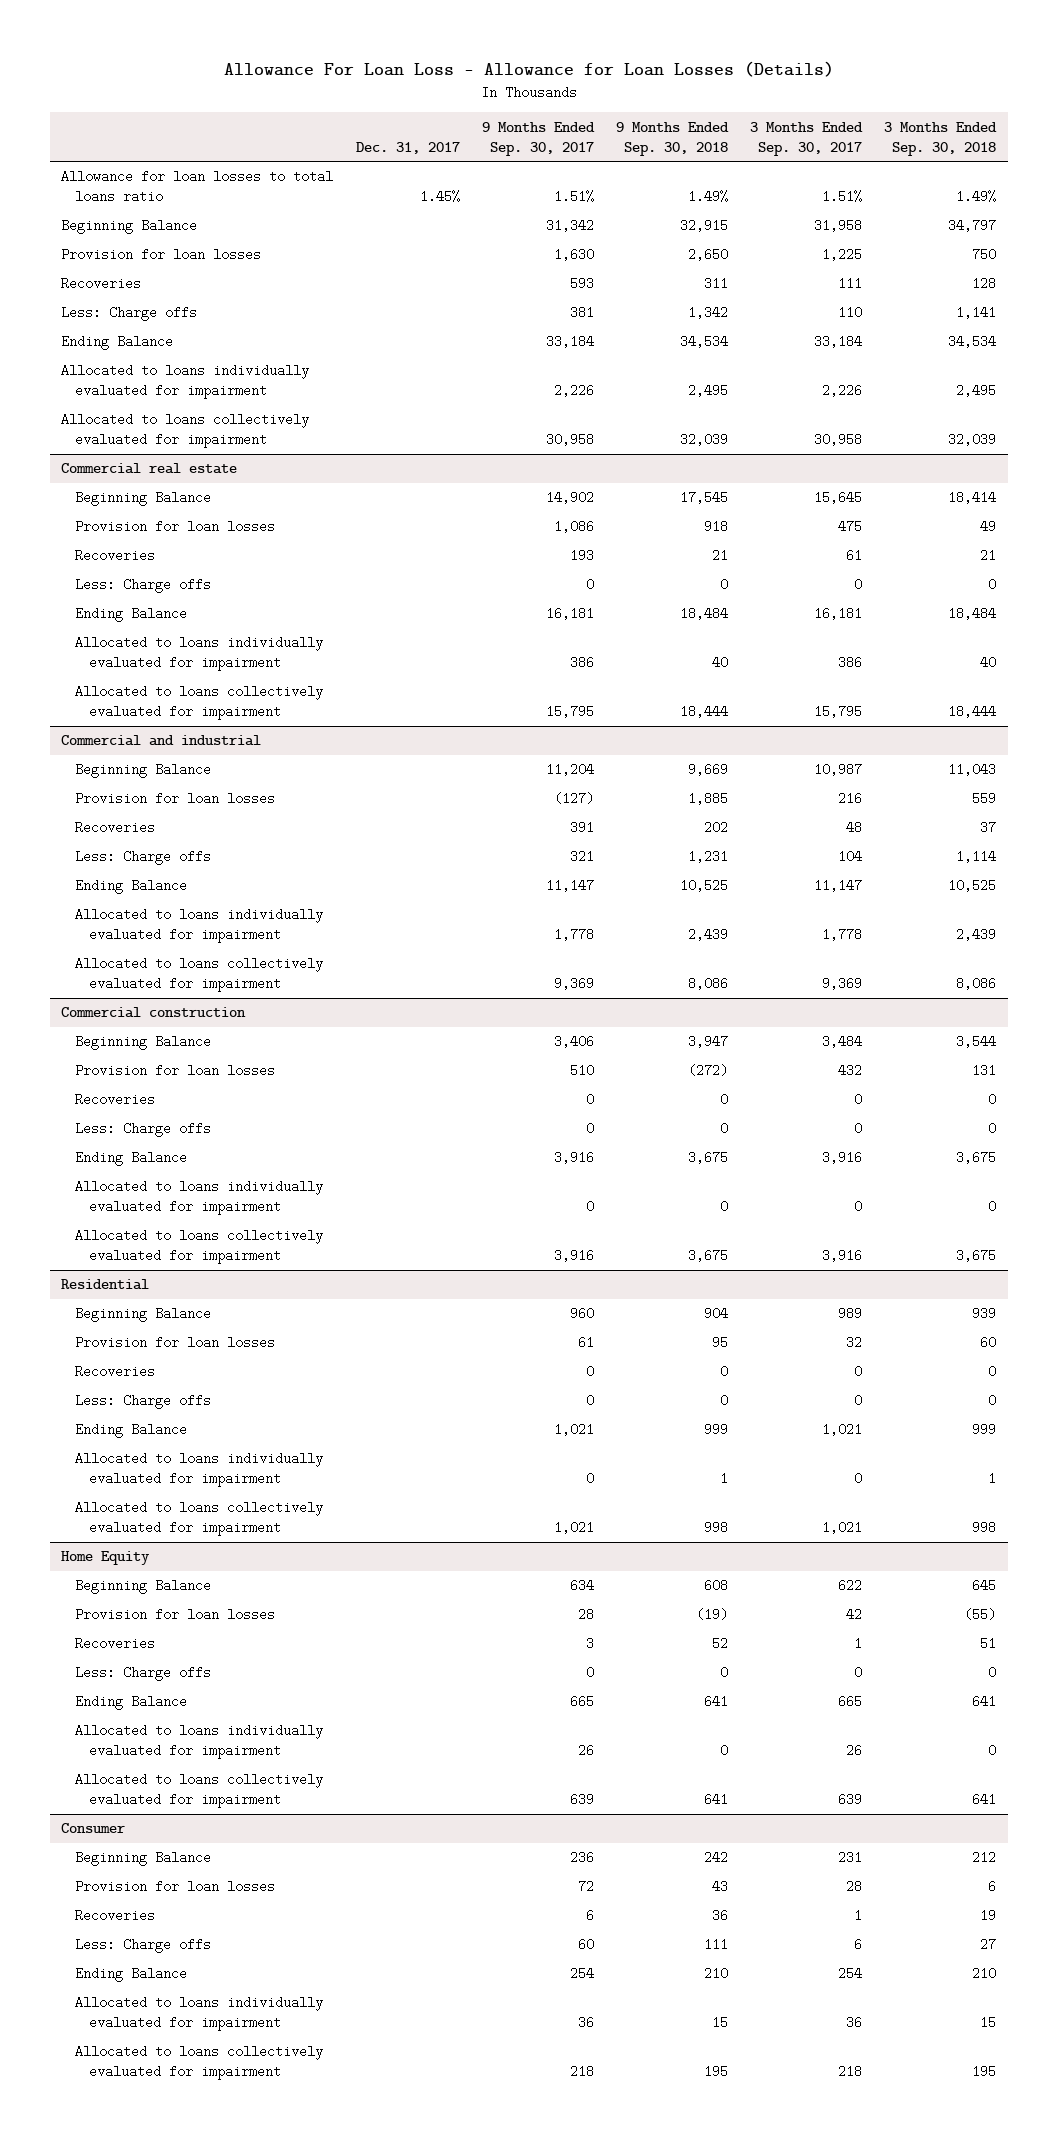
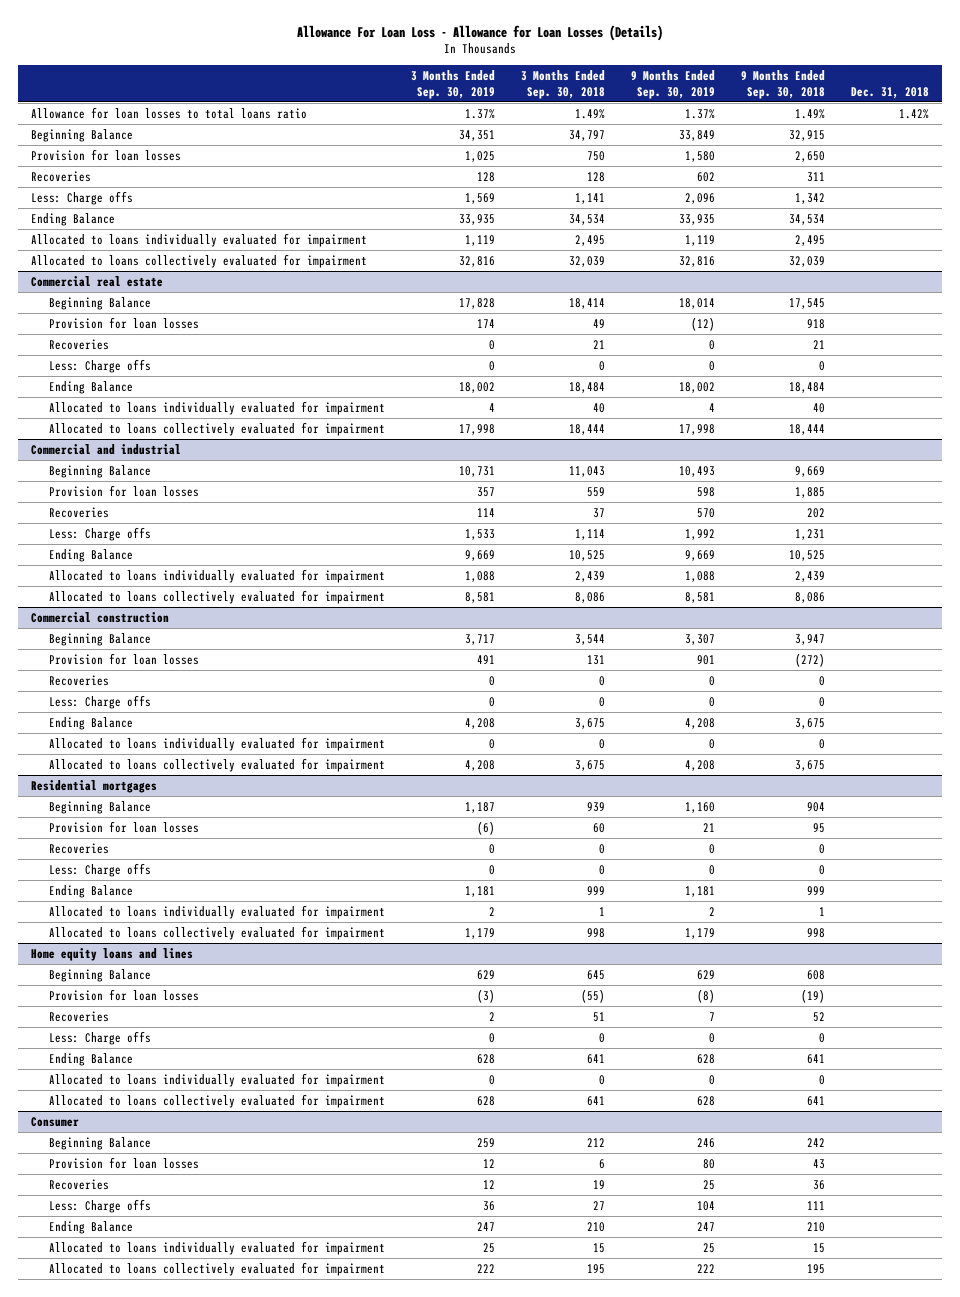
[355,141,460,154] Dec. 31, 2017 -> none
[481,121,595,156] 9 Months Ended Sep. 30, 2017 -> none
[750,121,864,156] 3 Months Ended Sep. 30, 2017 -> none
none -> [410,69,495,99] 3 Months Ended Sep. 30, 2019
none -> [631,69,716,99] 9 Months Ended Sep. 30, 2019
none -> [851,86,930,99] Dec. 31, 2018
[61,1279,150,1291] Residential -> [30,779,157,793] Residential mortgages
[61,1551,151,1566] Home Equity -> [30,947,193,961] Home equity loans and lines

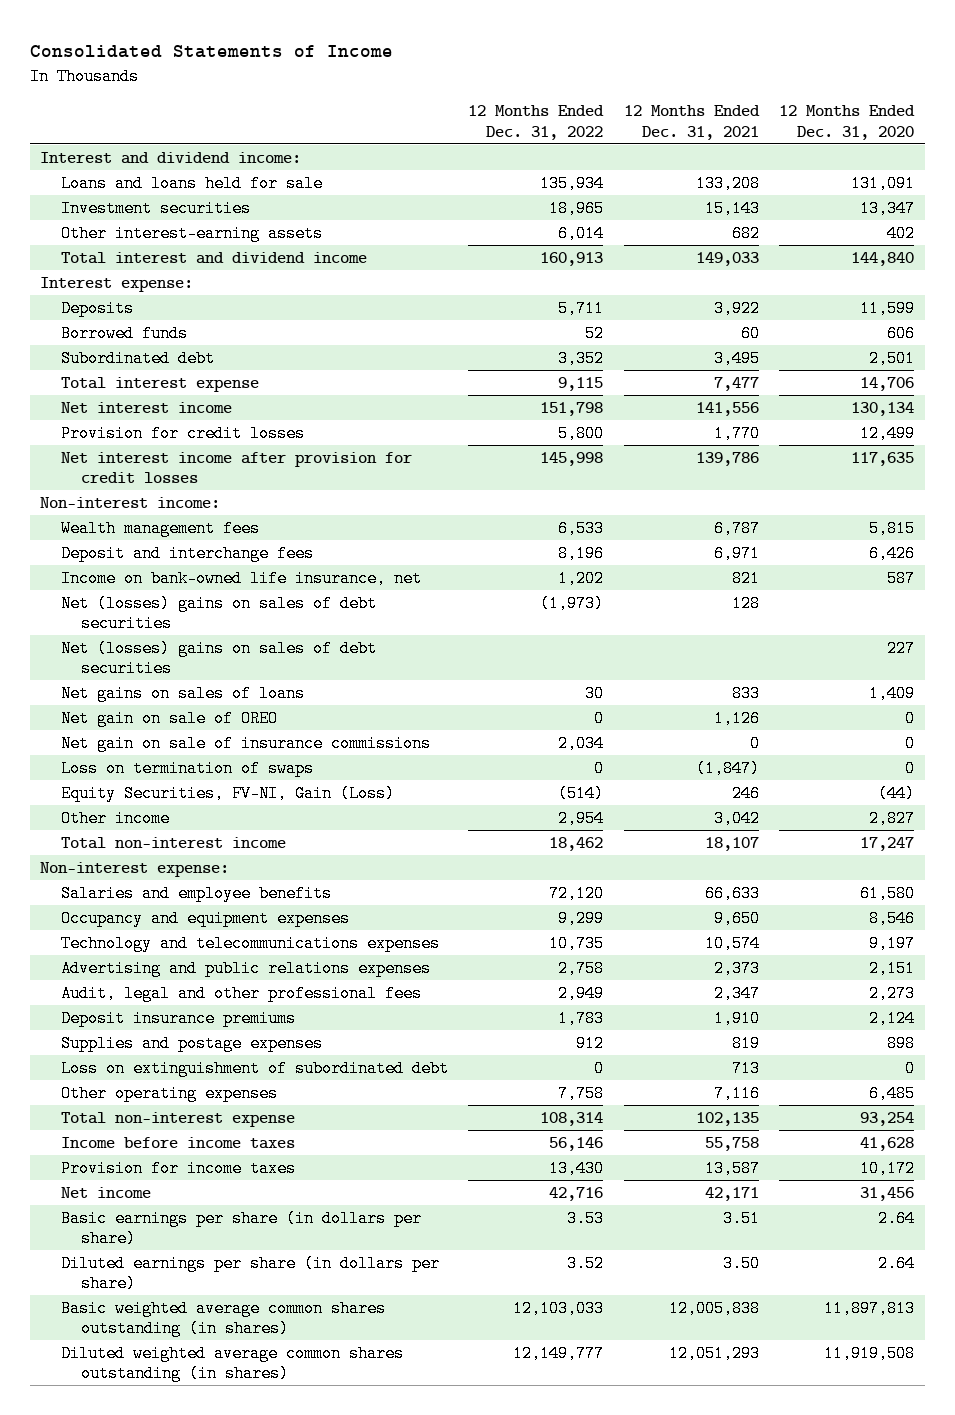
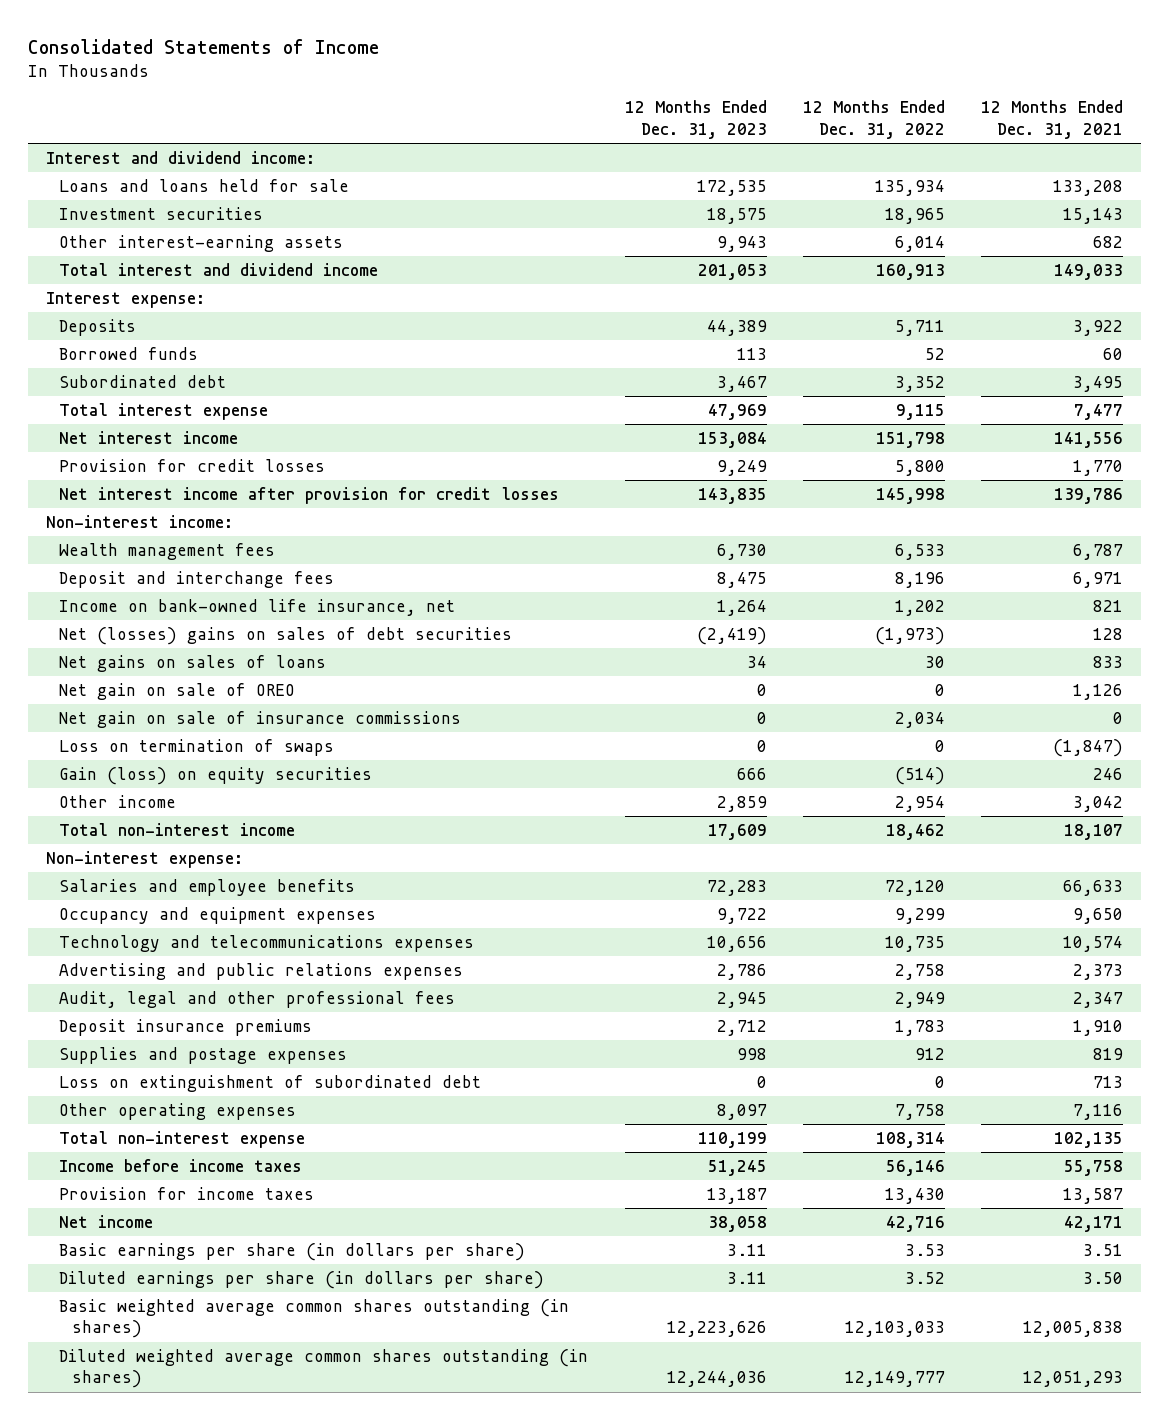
[779,105,916,140] 12 Months Ended Dec. 31, 2020 -> none
none -> [624,100,767,140] 12 Months Ended Dec. 31, 2023
[60,639,377,678] Net (losses) gains on sales of debt securities -> none
[60,784,395,802] Equity Securities, FV-NI, Gain (Loss) -> [59,766,373,785] Gain (loss) on equity securities

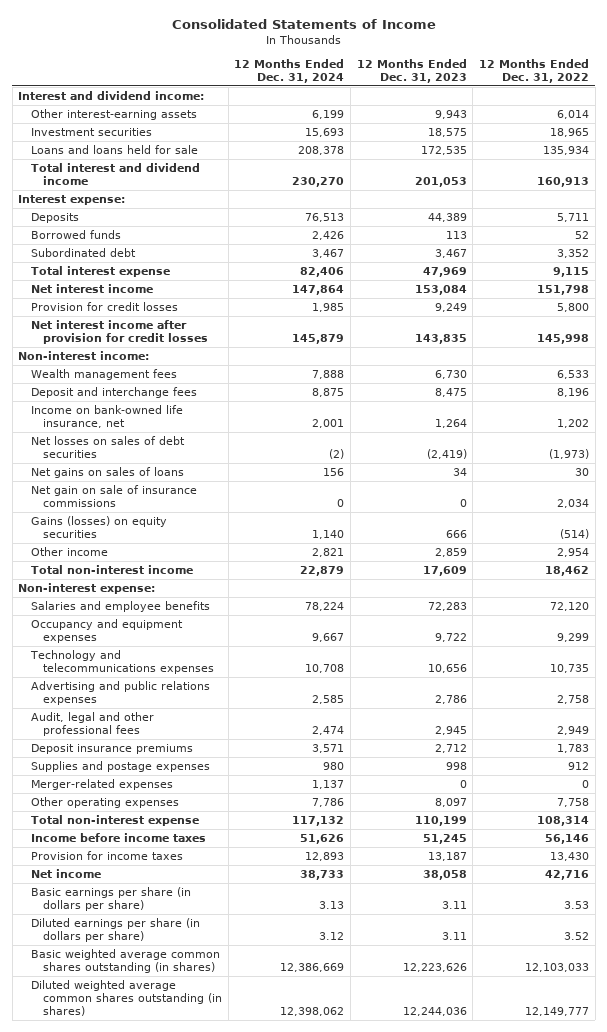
[981,100,1124,140] 12 Months Ended Dec. 31, 2021 -> none
none -> [234,58,345,83] 12 Months Ended Dec. 31, 2024
[59,206,264,220] Investment securities -> [30,127,152,136] Investment securities
[59,178,350,192] Loans and loans held for sale -> [30,144,198,154] Loans and loans held for sale
[59,626,513,645] Net (losses) gains on sales of debt securities -> [30,435,185,458] Net losses on sales of debt securities
[59,682,296,700] Net gain on sale of OREO -> none
[59,738,335,756] Loss on termination of swaps -> none
[59,766,373,785] Gain (loss) on equity securities -> [30,515,167,538] Gains (losses) on equity securities
[59,1074,482,1092] Loss on extinguishment of subordinated debt -> none
none -> [30,778,173,790] Merger-related expenses

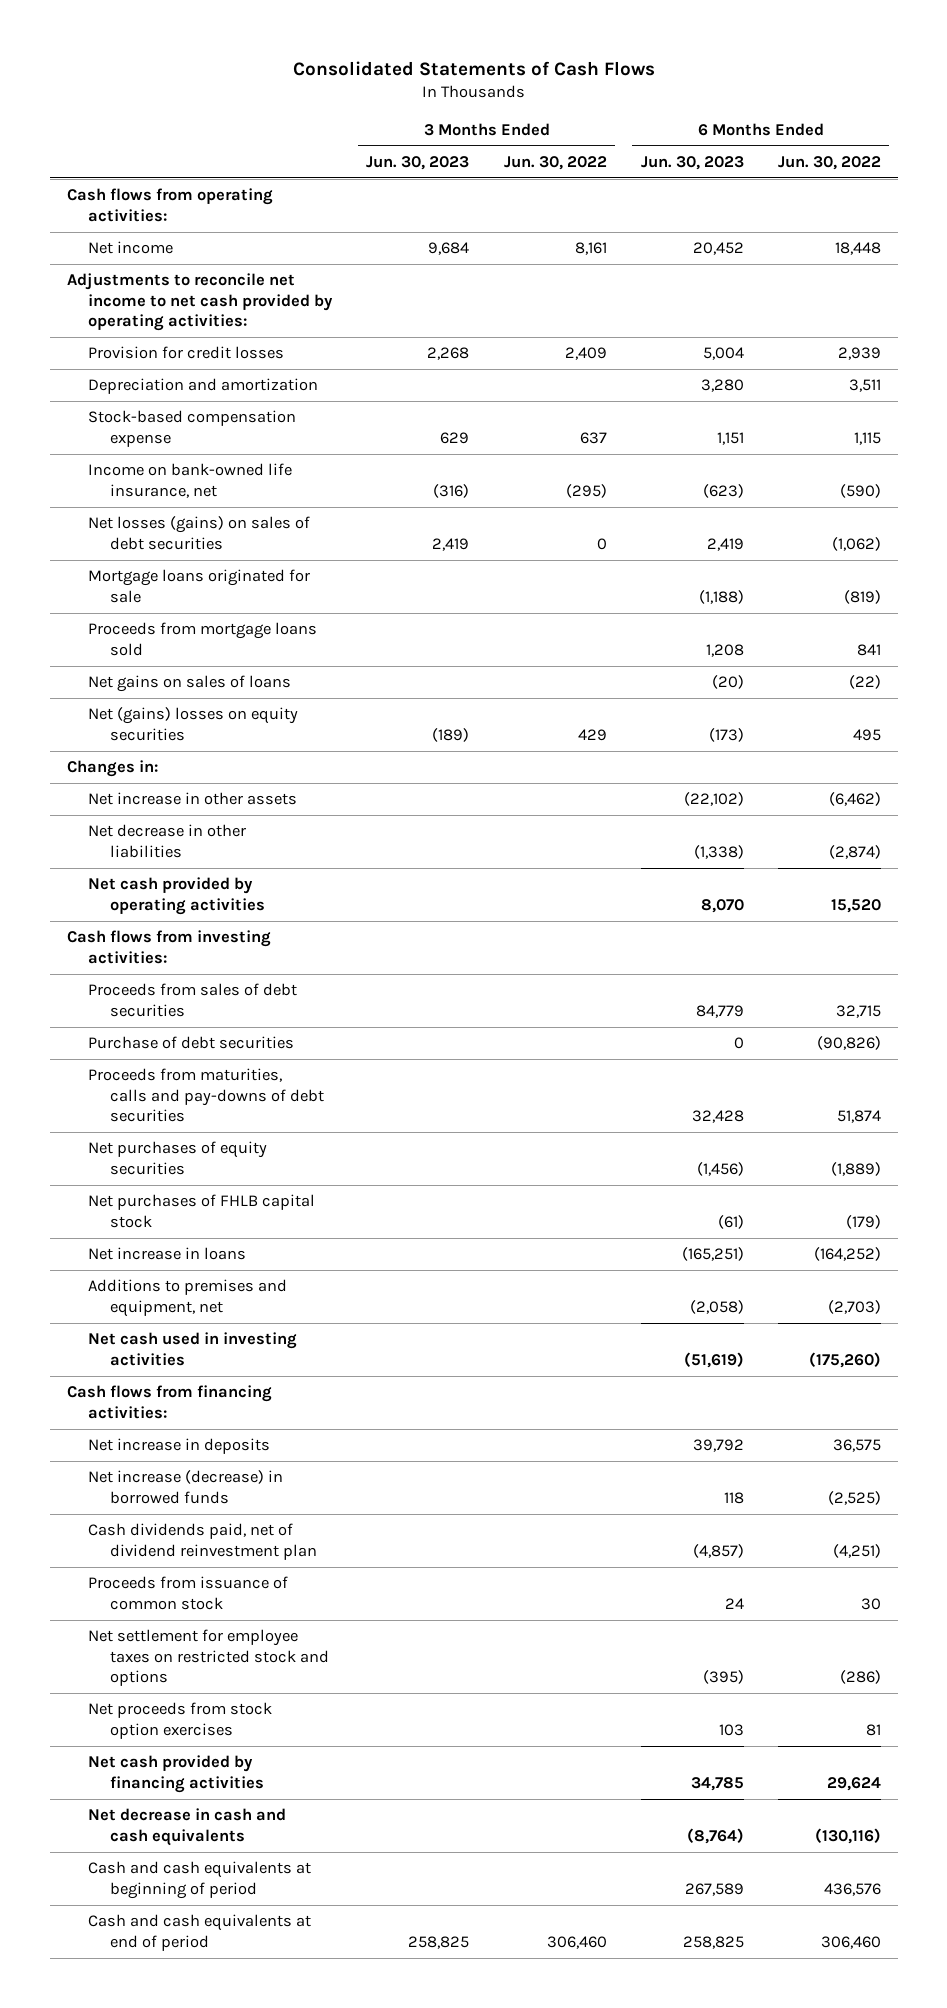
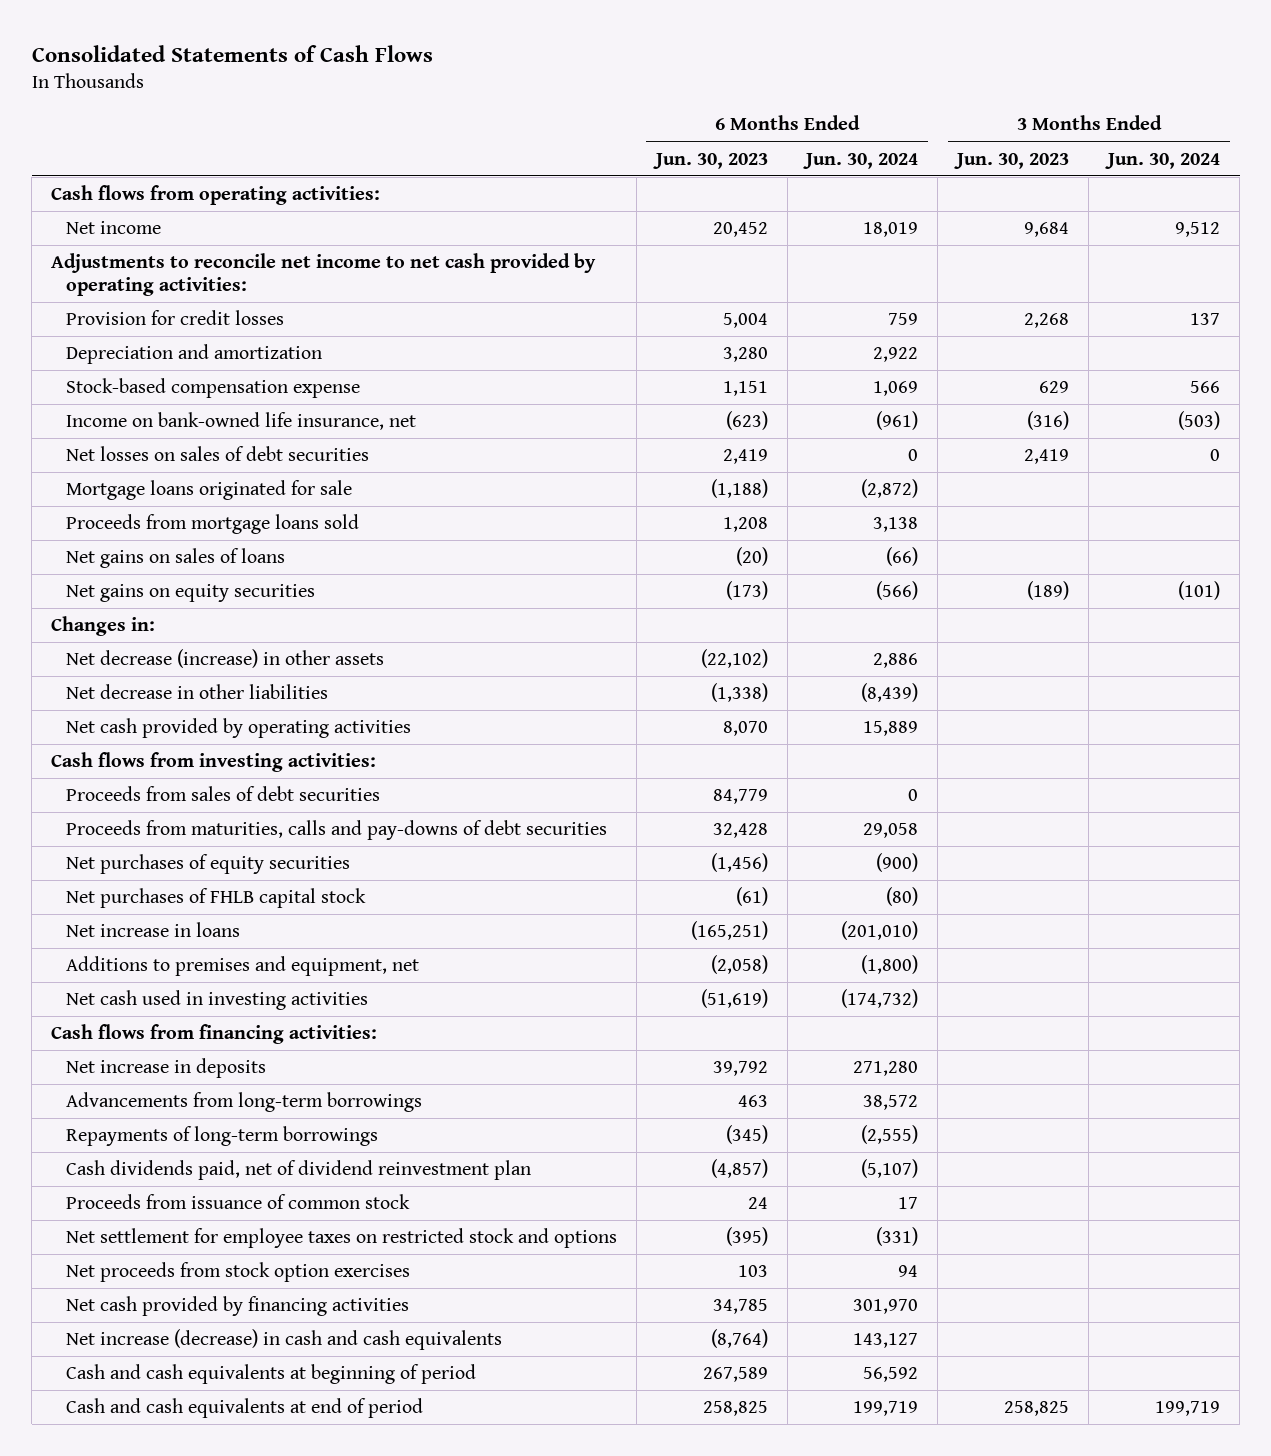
[503,155,607,170] Jun. 30, 2022 -> none
[777,155,881,170] Jun. 30, 2022 -> none
none -> [803,152,919,169] Jun. 30, 2024
none -> [1105,152,1221,169] Jun. 30, 2024
[88,516,311,550] Net losses (gains) on sales of debt securities -> [65,446,369,462] Net losses on sales of debt securities
[88,707,299,741] Net (gains) losses on equity securities -> [65,584,315,603] Net gains on equity securities
[88,792,298,806] Net increase in other assets -> [65,649,384,669] Net decrease (increase) in other assets
[88,1036,295,1050] Purchase of debt securities -> none
[88,1470,284,1504] Net increase (decrease) in borrowed funds -> none
none -> [65,1092,422,1113] Advancements from long-term borrowings
none -> [65,1126,378,1147] Repayments of long-term borrowings
[88,1808,287,1846] Net decrease in cash and cash equivalents -> [65,1329,502,1351] Net increase (decrease) in cash and cash equivalents

